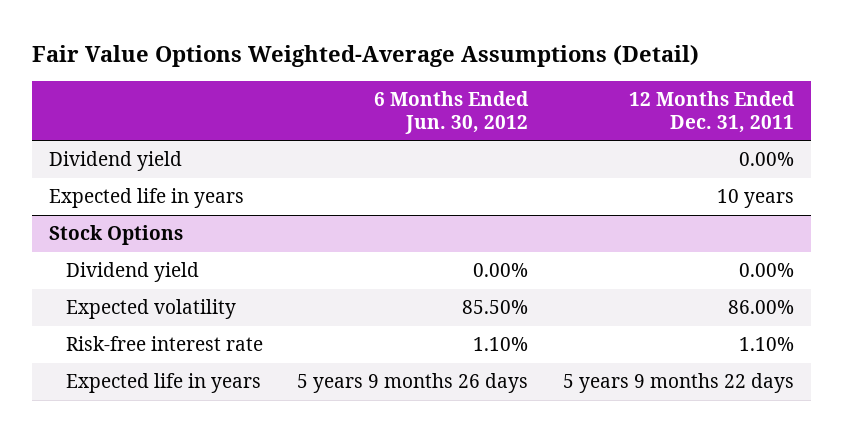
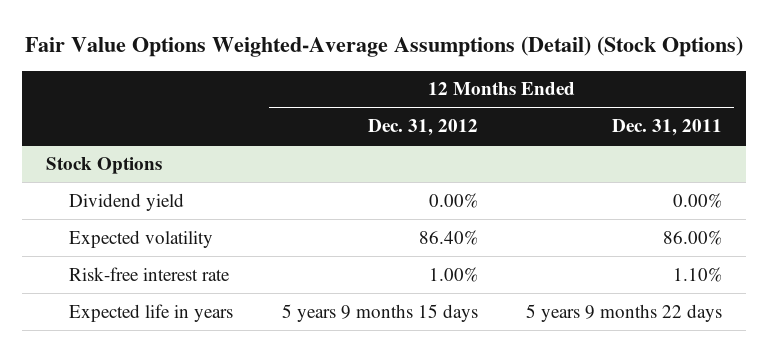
[31,44,699,67] Fair Value Options Weighted-Average Assumptions (Detail) -> [24,35,743,57] Fair Value Options Weighted-Average Assumptions (Detail) (Stock Options)
[374,90,530,135] 6 Months Ended Jun. 30, 2012 -> none
none -> [367,118,478,136] Dec. 31, 2012
[49,151,183,172] Dividend yield -> none
[49,188,245,209] Expected life in years -> none

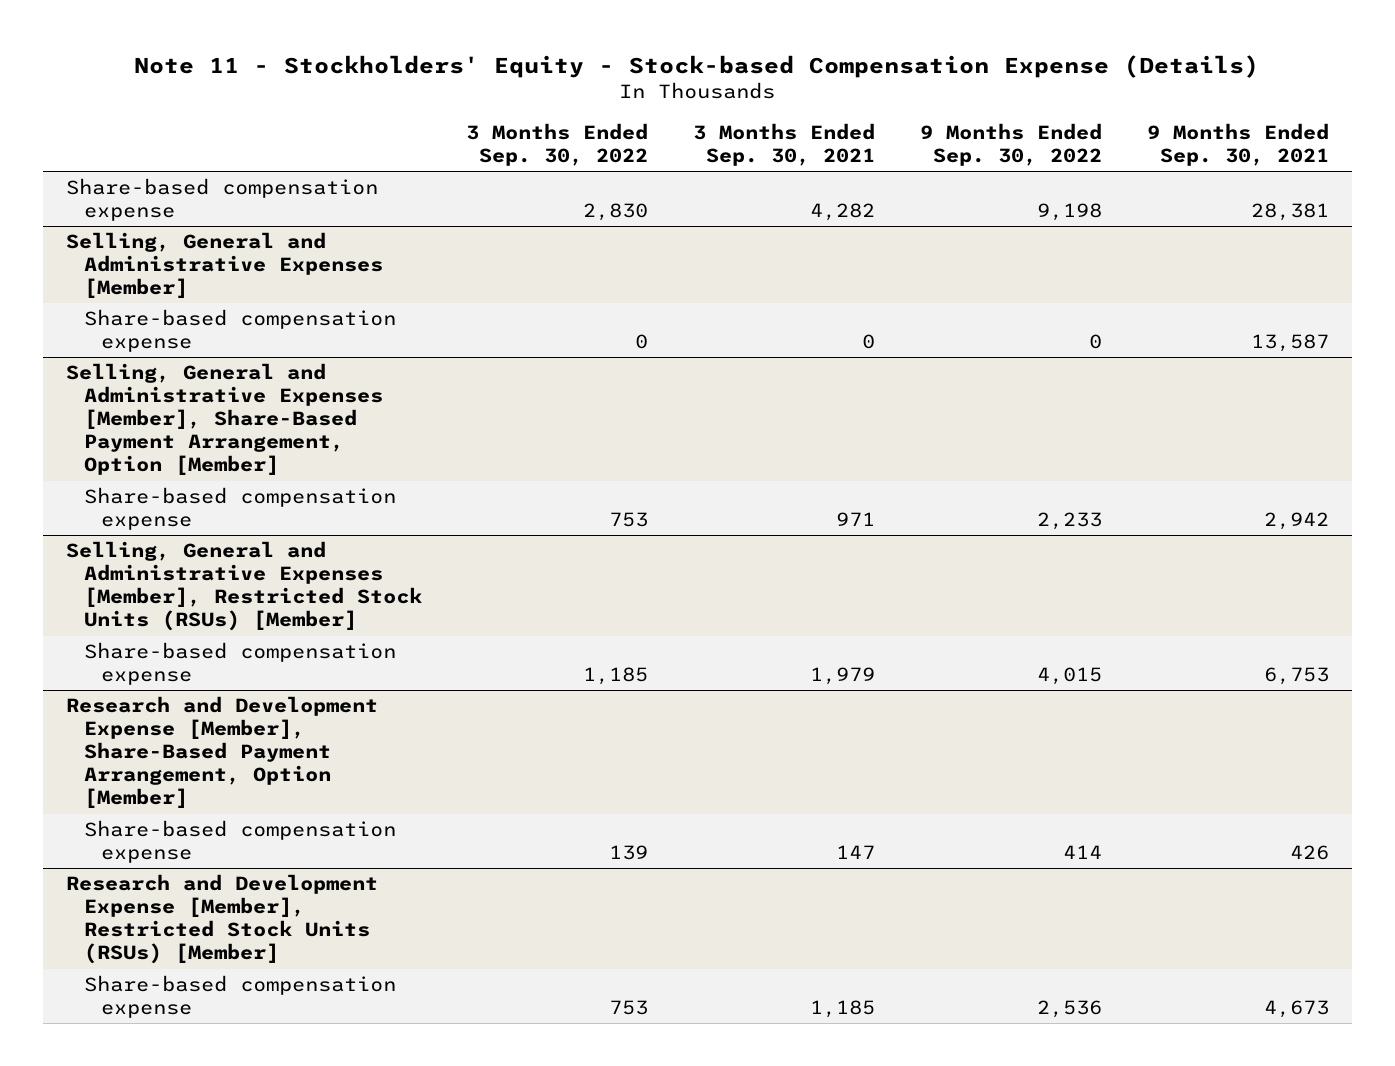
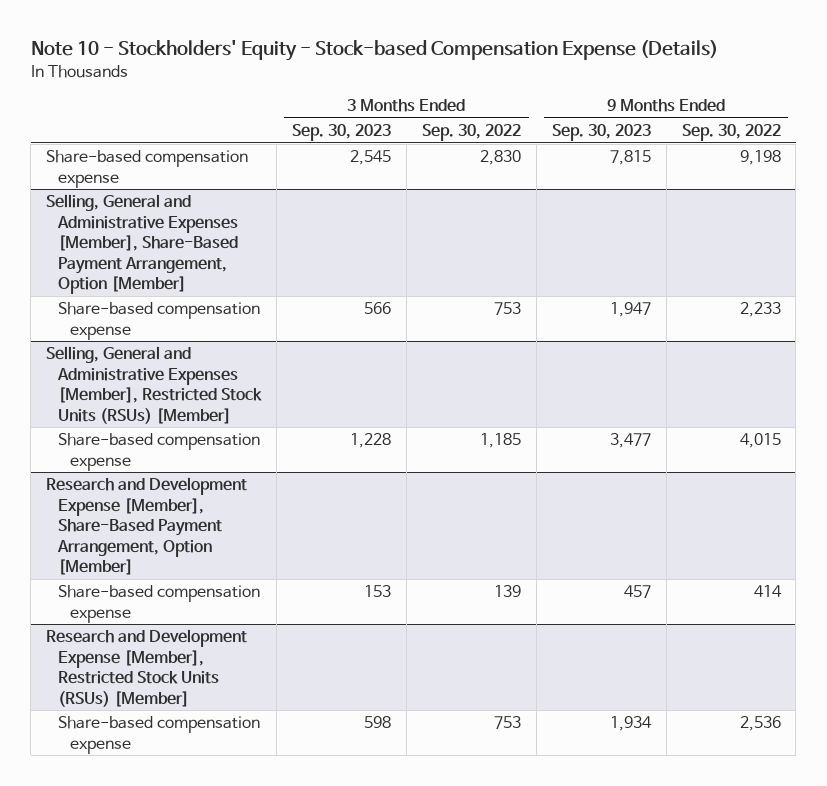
[134,54,1260,78] Note 11 - Stockholders' Equity - Stock-based Compensation Expense (Details) -> [30,40,718,62] Note 10 - Stockholders' Equity - Stock-based Compensation Expense (Details)
[693,123,876,167] 3 Months Ended Sep. 30, 2021 -> none
[1147,123,1330,167] 9 Months Ended Sep. 30, 2021 -> none
none -> [291,124,391,142] Sep. 30, 2023
none -> [551,124,651,142] Sep. 30, 2023
[65,232,383,299] Selling, General and Administrative Expenses [Member] -> none
[83,309,396,353] Share-based compensation expense -> none

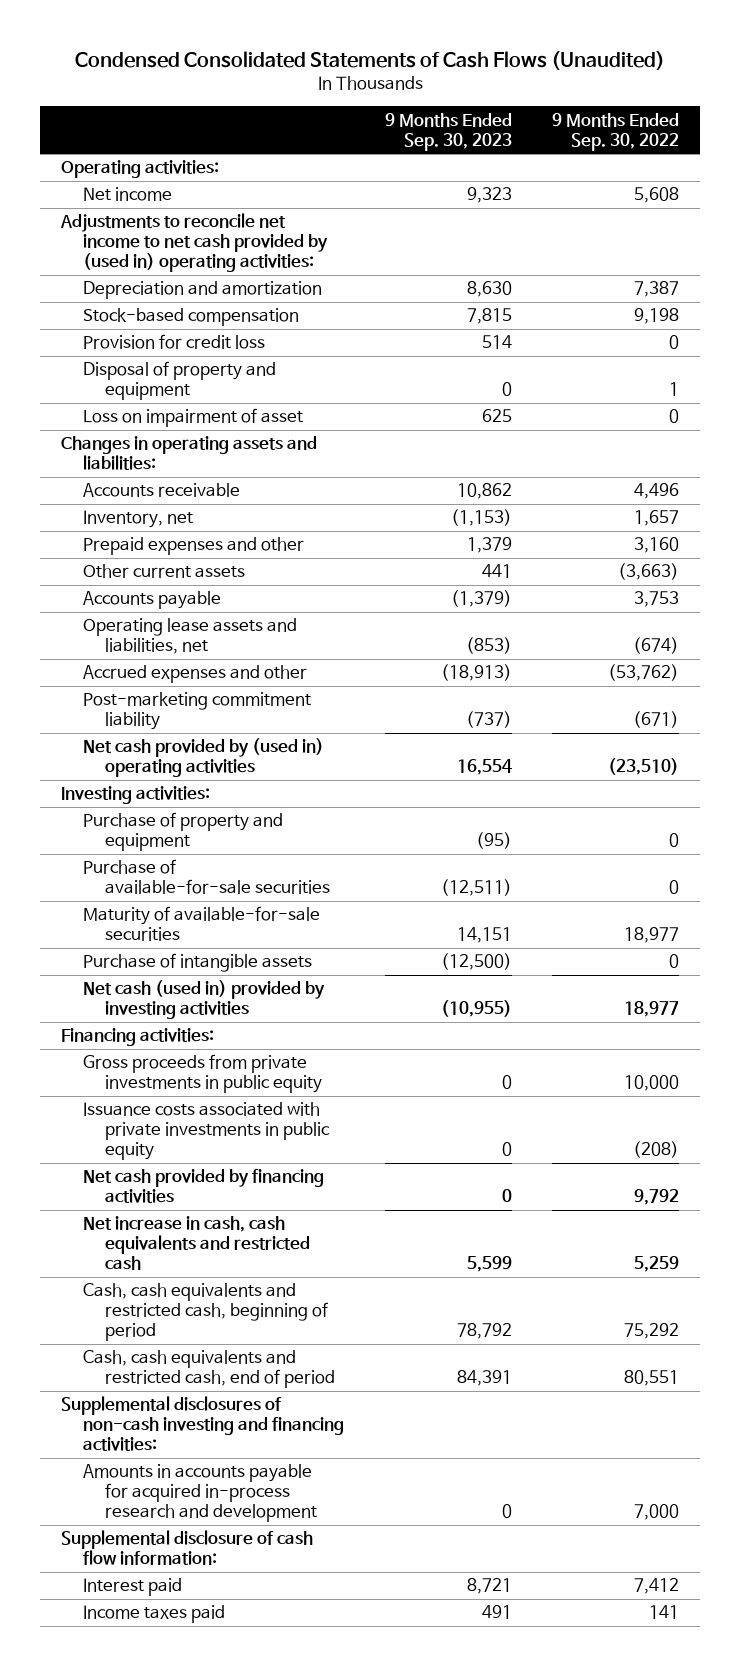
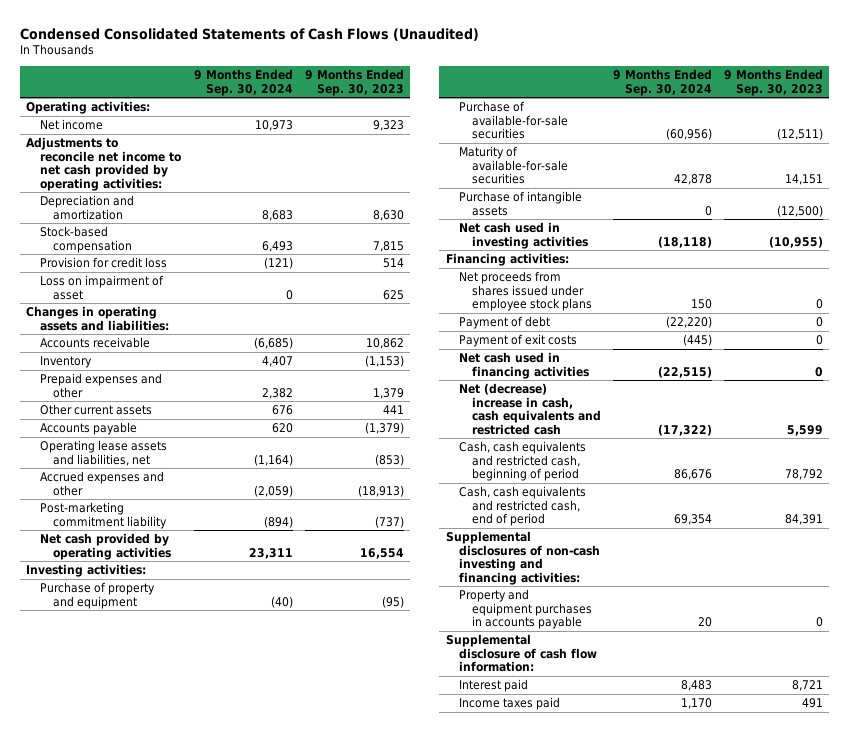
[552,112,680,151] 9 Months Ended Sep. 30, 2022 -> none
none -> [193,69,293,96] 9 Months Ended Sep. 30, 2024
[59,213,328,273] Adjustments to reconcile net income to net cash provided by (used in) operating activities: -> [26,137,181,191] Adjustments to reconcile net income to net cash provided by operating activities:
[82,361,276,401] Disposal of property and equipment -> none
[82,510,193,529] Inventory, net -> [39,356,92,369] Inventory
[82,738,324,778] Net cash provided by (used in) operating activities -> [39,533,171,560] Net cash provided by operating activities
[82,980,325,1020] Net cash (used in) provided by investing activities -> [458,222,588,249] Net cash used in investing activities
[82,1054,322,1094] Gross proceeds from private investments in public equity -> none
[82,1102,330,1161] Issuance costs associated with private investments in public equity -> none
none -> [458,271,592,312] Net proceeds from shares issued under employee stock plans
none -> [458,316,550,330] Payment of debt
none -> [458,334,577,348] Payment of exit costs
[82,1169,324,1204] Net cash provided by financing activities -> [458,352,589,379] Net cash used in financing activities
[82,1216,310,1271] Net increase in cash, cash equivalents and restricted cash -> [458,383,601,435] Net (decrease) increase in cash, cash equivalents and restricted cash
[82,1464,317,1523] Amounts in accounts payable for acquired in-process research and development -> [458,589,592,630] Property and equipment purchases in accounts payable

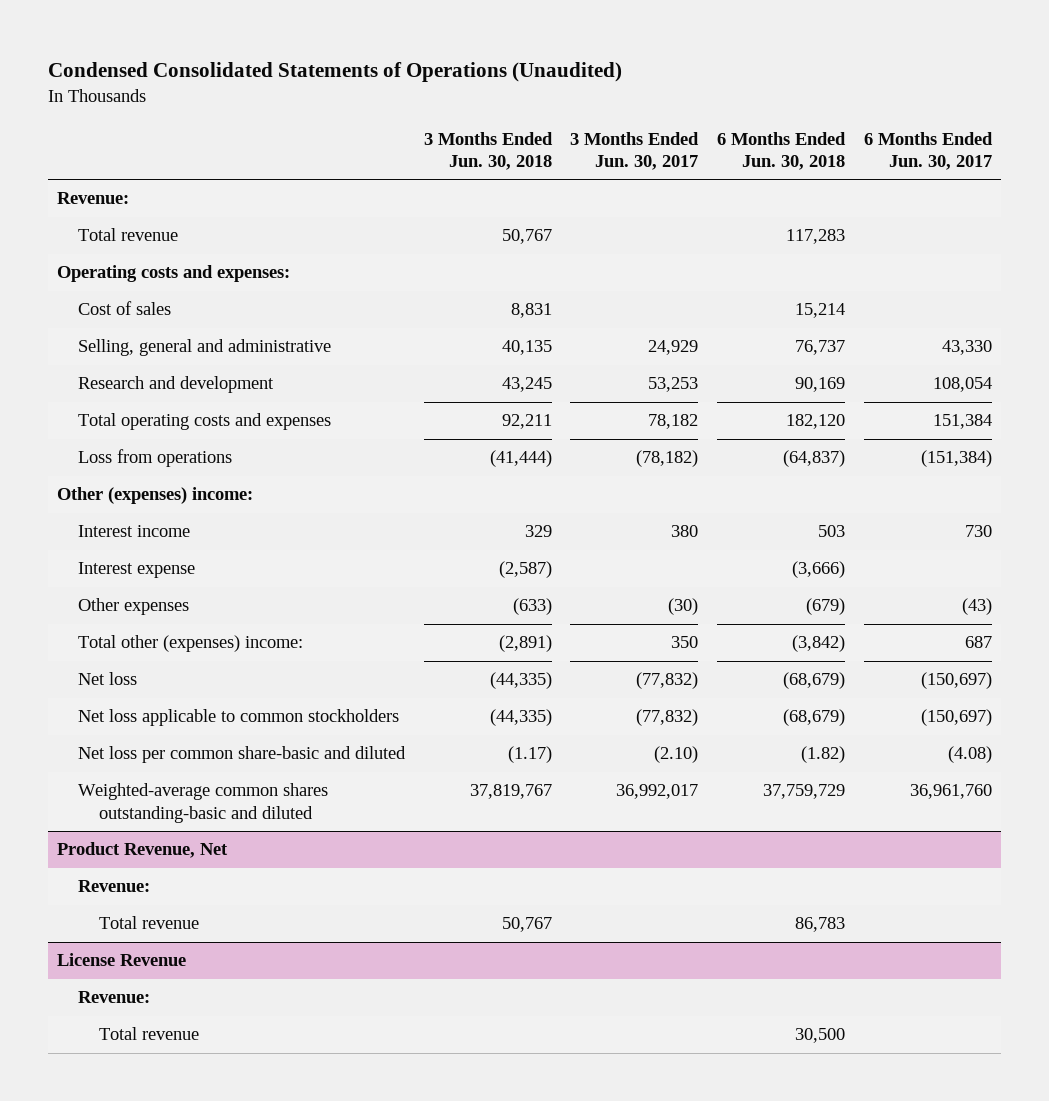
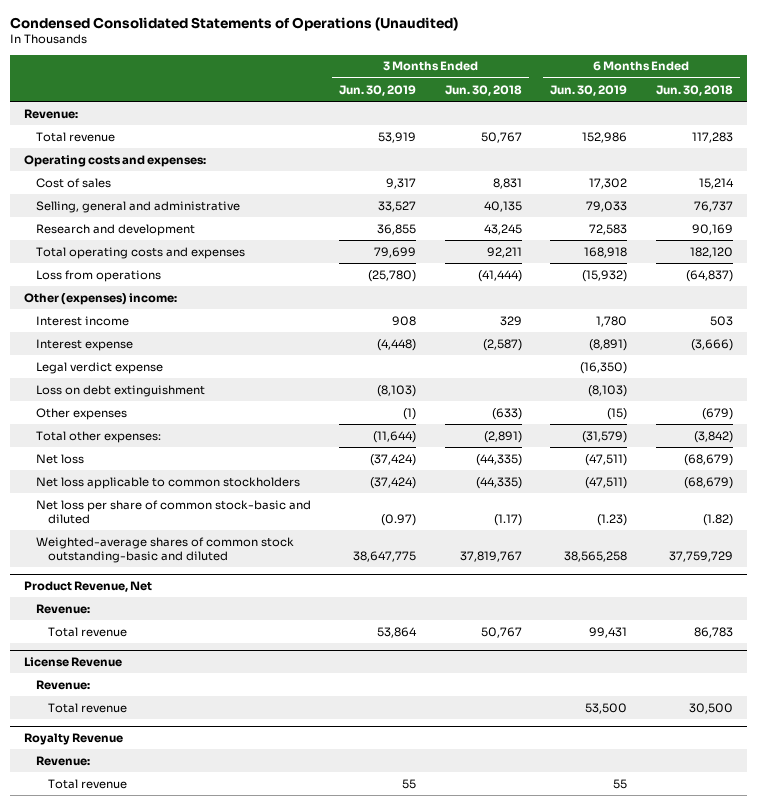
[570,131,700,170] 3 Months Ended Jun. 30, 2017 -> none
[863,131,993,170] 6 Months Ended Jun. 30, 2017 -> none
none -> [339,84,417,96] Jun. 30, 2019
none -> [550,84,628,96] Jun. 30, 2019
none -> [36,361,164,374] Legal verdict expense
none -> [36,384,206,397] Loss on debt extinguishment
[77,635,303,653] Total other (expenses) income: -> [36,430,162,443] Total other expenses:
[77,746,406,764] Net loss per common share-basic and diluted -> [36,499,312,525] Net loss per share of common stock-basic and diluted
[77,783,328,823] Weighted-average common shares outstanding-basic and diluted -> [36,536,295,564] Weighted-average shares of common stock outstanding-basic and diluted
none -> [23,732,123,745] Royalty Revenue
none -> [36,755,91,766] Revenue:
none -> [48,778,128,789] Total revenue

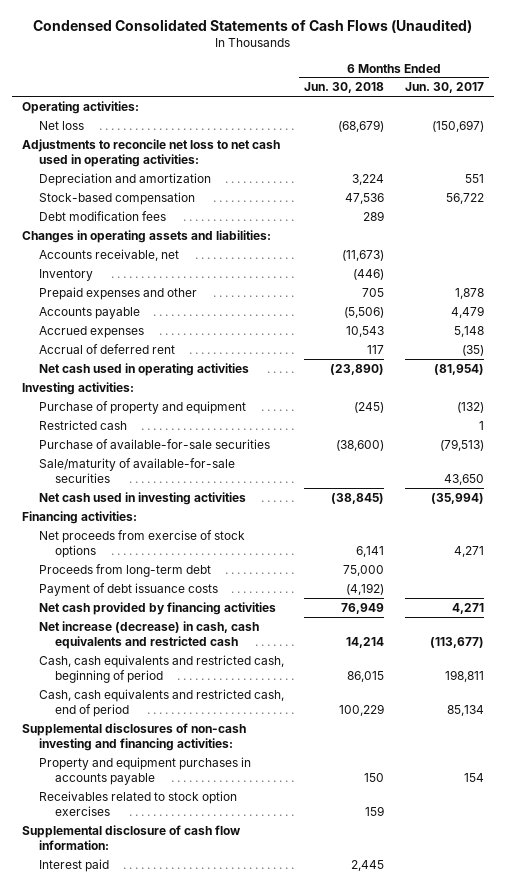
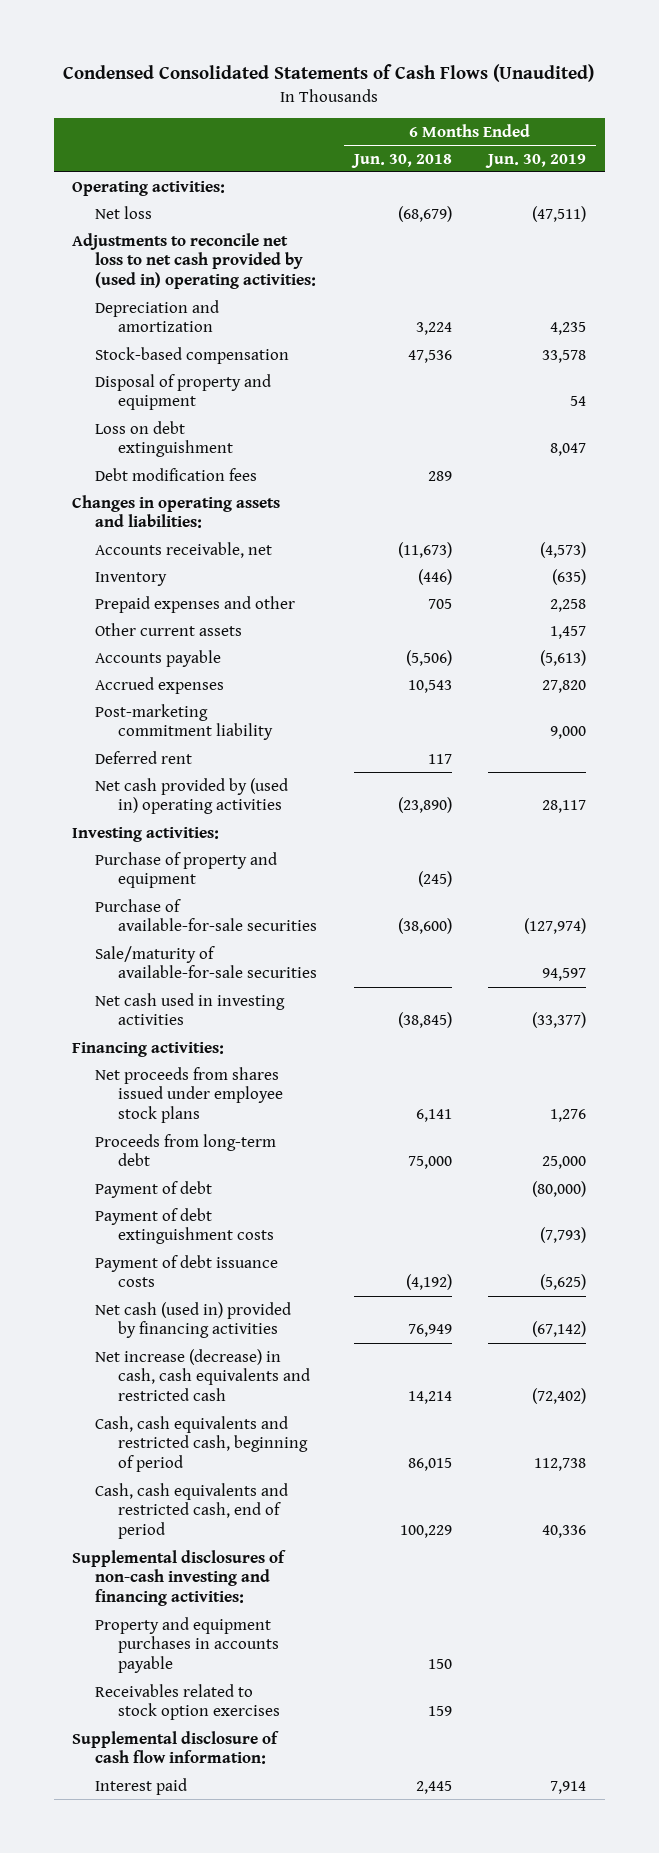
[404,82,484,94] Jun. 30, 2017 -> none
none -> [485,153,587,168] Jun. 30, 2019
[22,138,281,167] Adjustments to reconcile net loss to net cash used in operating activities: -> [72,232,316,290] Adjustments to reconcile net loss to net cash provided by (used in) operating activities:
none -> [94,373,271,411] Disposal of property and equipment
none -> [94,420,233,458] Loss on debt extinguishment
none -> [94,622,242,636] Other current assets
none -> [94,703,273,741] Post-marketing commitment liability
[38,343,175,354] Accrual of deferred rent -> [94,750,192,764] Deferred rent
[38,362,249,376] Net cash used in operating activities -> [94,777,288,815] Net cash provided by (used in) operating activities
[38,419,127,430] Restricted cash -> none
[38,529,245,558] Net proceeds from exercise of stock options -> [94,1066,283,1124] Net proceeds from shares issued under employee stock plans
none -> [94,1180,212,1198] Payment of debt
none -> [94,1207,274,1245] Payment of debt extinguishment costs
[38,601,276,615] Net cash provided by financing activities -> [94,1301,291,1339] Net cash (used in) provided by financing activities

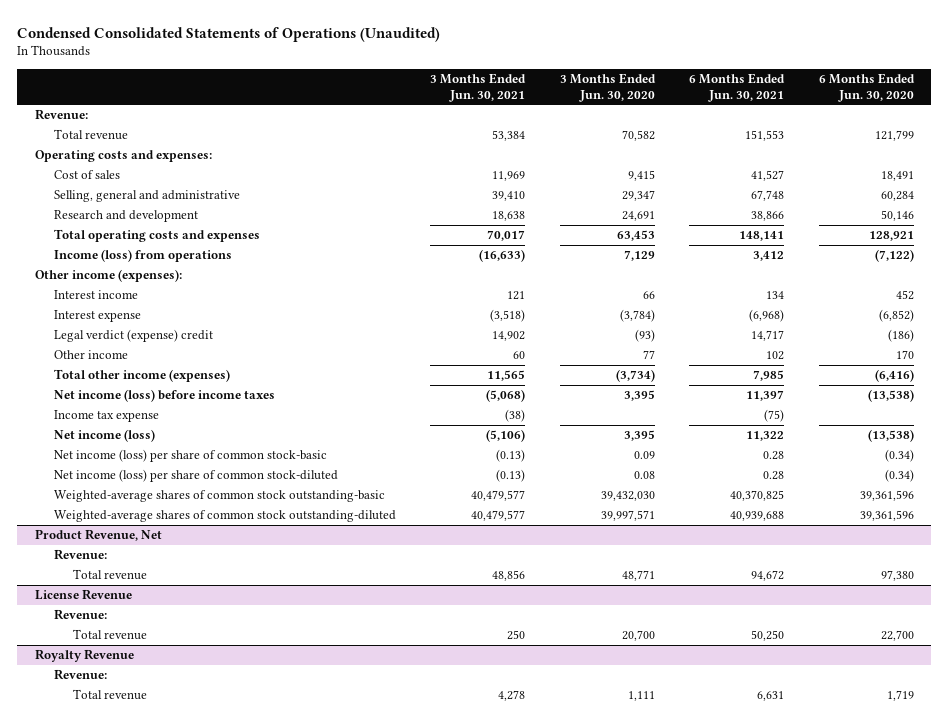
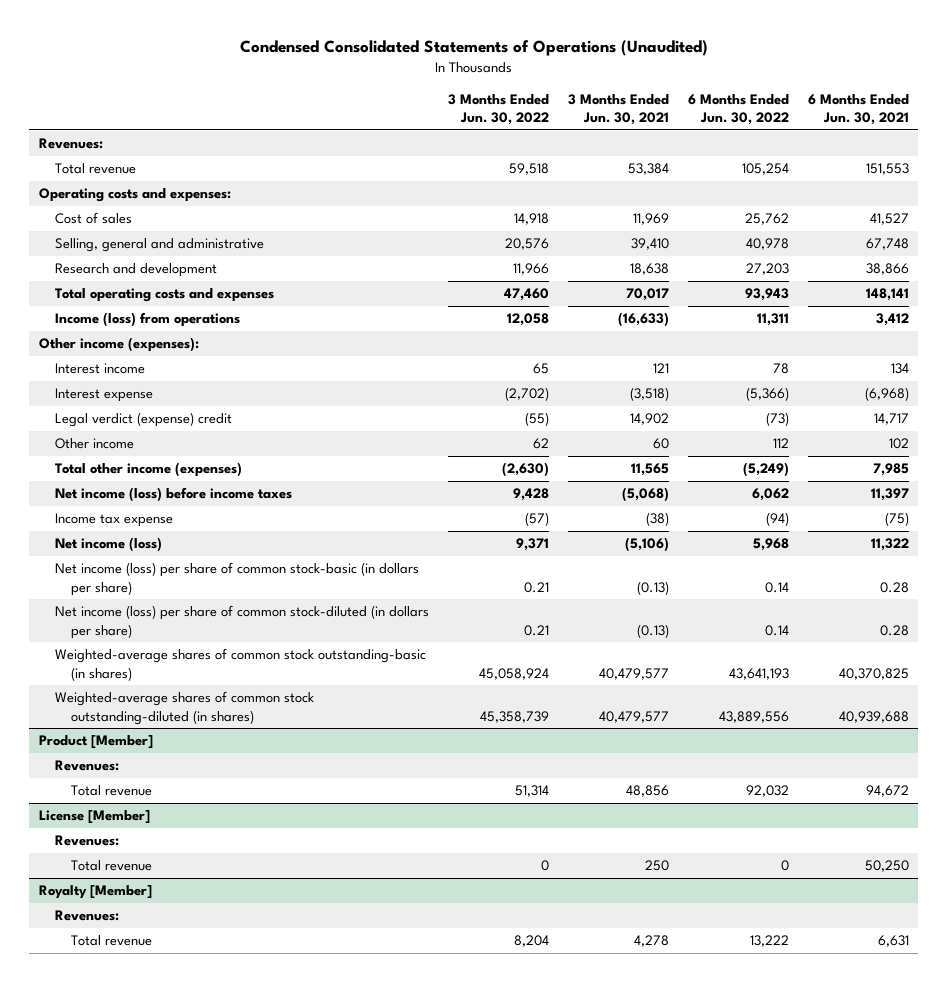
[559,73,656,102] 3 Months Ended Jun. 30, 2020 -> none
[818,73,915,102] 6 Months Ended Jun. 30, 2020 -> none
none -> [447,94,549,126] 3 Months Ended Jun. 30, 2022
none -> [687,94,789,126] 6 Months Ended Jun. 30, 2022
[34,109,88,121] Revenue: -> [38,138,103,150] Revenues:
[53,449,327,463] Net income (loss) per share of common stock-basic -> [54,562,419,596] Net income (loss) per share of common stock-basic (in dollars per share)
[53,469,338,483] Net income (loss) per share of common stock-diluted -> [54,605,429,639] Net income (loss) per share of common stock-diluted (in dollars per share)
[53,490,385,503] Weighted-average shares of common stock outstanding-basic -> [54,648,426,681] Weighted-average shares of common stock outstanding-basic (in shares)
[53,510,396,523] Weighted-average shares of common stock outstanding-diluted -> [54,691,314,725] Weighted-average shares of common stock outstanding-diluted (in shares)
[34,529,162,542] Product Revenue, Net -> [38,735,153,750] Product [Member]
[53,549,107,561] Revenue: -> [54,760,119,772] Revenues:
[34,589,132,601] License Revenue -> [38,810,150,825] License [Member]
[53,609,107,621] Revenue: -> [54,835,119,847] Revenues:
[34,649,134,663] Royalty Revenue -> [38,885,152,900] Royalty [Member]
[53,669,107,681] Revenue: -> [54,910,119,922] Revenues:

